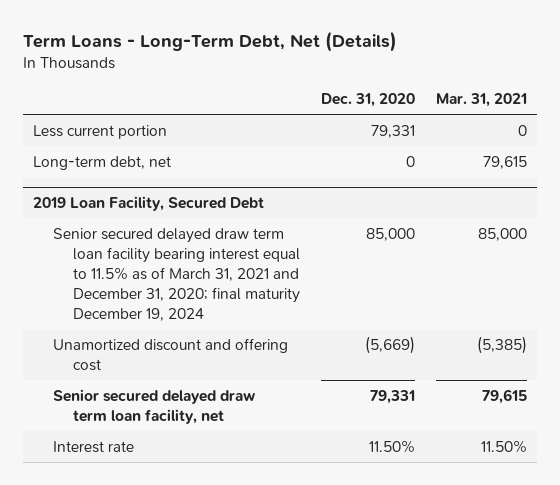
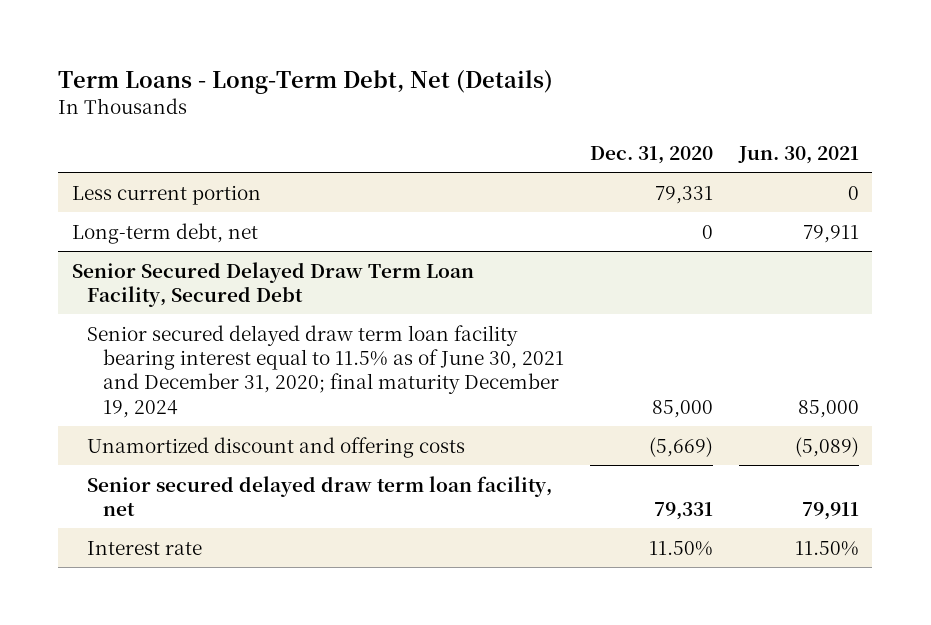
[435,93,527,108] Mar. 31, 2021 -> none
none -> [738,145,860,164] Jun. 30, 2021
[33,195,265,211] 2019 Loan Facility, Secured Debt -> none
none -> [71,261,474,307] Senior Secured Delayed Draw Term Loan Facility, Secured Debt
[53,227,300,321] Senior secured delayed draw term loan facility bearing interest equal to 11.5% as of March 31, 2021 and December 31, 2020; final maturity December 19, 2024 -> [87,324,564,418] Senior secured delayed draw term loan facility bearing interest equal to 11.5% as of June 30, 2021 and December 31, 2020; final maturity December 19, 2024
[53,337,289,371] Unamortized discount and offering cost -> [87,436,466,458] Unamortized discount and offering costs

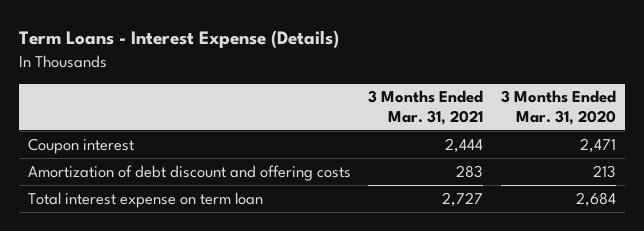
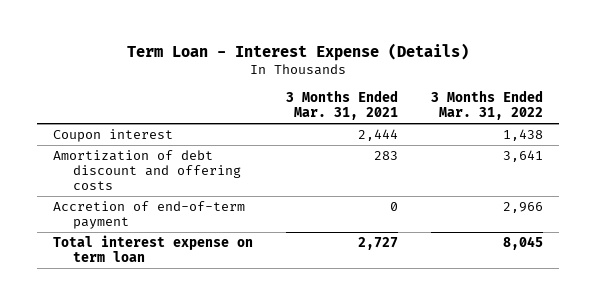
[18,30,339,49] Term Loans - Interest Expense (Details) -> [127,43,470,62] Term Loan - Interest Expense (Details)
[501,90,617,125] 3 Months Ended Mar. 31, 2020 -> none
none -> [430,90,543,121] 3 Months Ended Mar. 31, 2022
none -> [53,200,246,229] Accretion of end-of-term payment

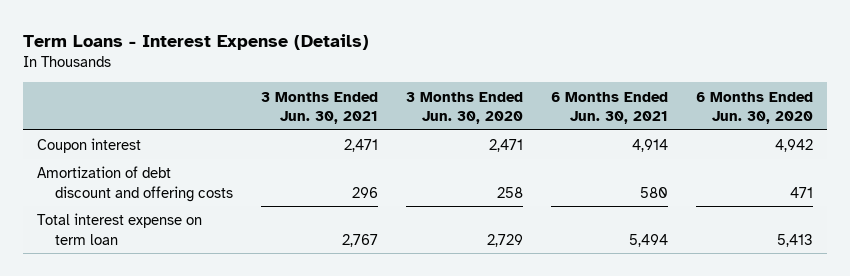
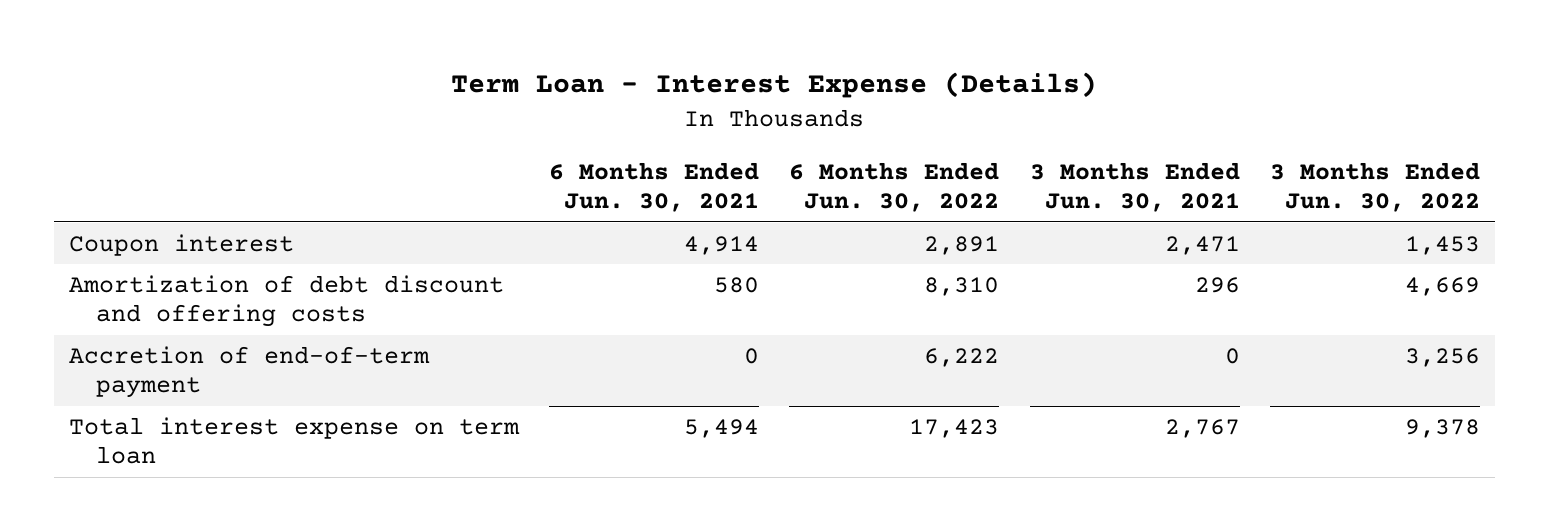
[22,33,369,50] Term Loans - Interest Expense (Details) -> [451,72,1098,99] Term Loan - Interest Expense (Details)
[406,91,524,124] 3 Months Ended Jun. 30, 2020 -> none
[696,91,814,124] 6 Months Ended Jun. 30, 2020 -> none
none -> [789,161,1000,213] 6 Months Ended Jun. 30, 2022
none -> [1269,161,1480,213] 3 Months Ended Jun. 30, 2022
none -> [68,345,430,399] Accretion of end-of-term payment

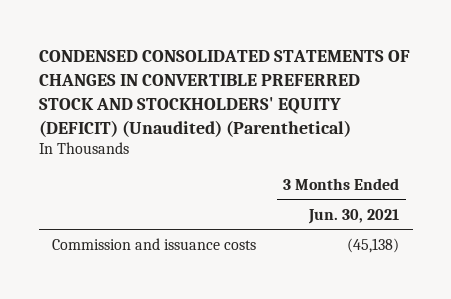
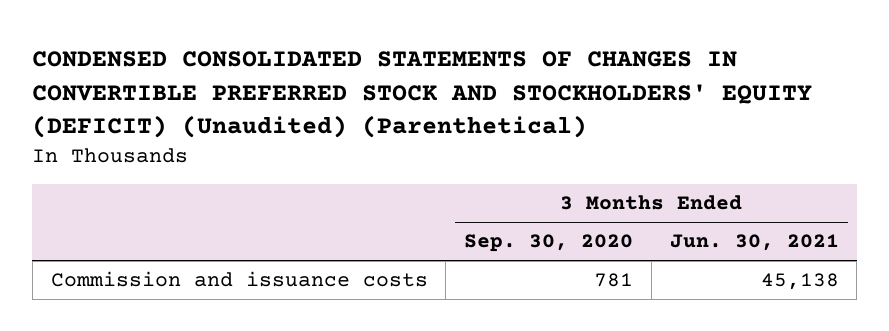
none -> [464,234,634,253] Sep. 30, 2020
[347,238,400,254] (45,138) -> [760,273,839,291] 45,138

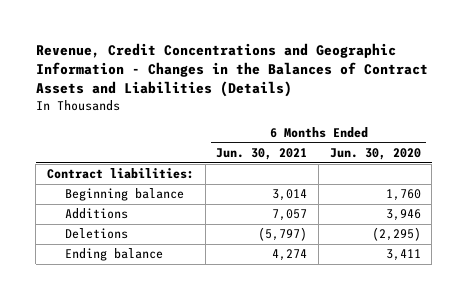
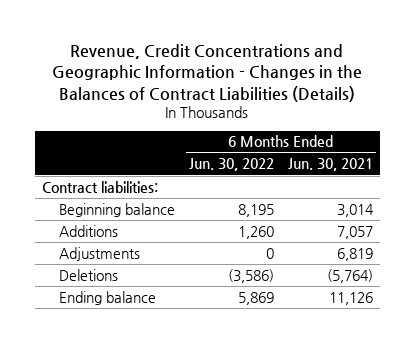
[35,42,428,98] Revenue, Credit Concentrations and Geographic Information - Changes in the Balances of Contract Assets and Liabilities (Details) -> [52,44,363,102] Revenue, Credit Concentrations and Geographic Information - Changes in the Balances of Contract Liabilities (Details)
[329,148,421,161] Jun. 30, 2020 -> none
none -> [189,158,275,172] Jun. 30, 2022
none -> [59,246,141,261] Adjustments
[258,227,308,242] (5,797) -> [326,268,373,283] (5,764)
[272,249,308,262] 4,274 -> [328,291,373,305] 11,126

